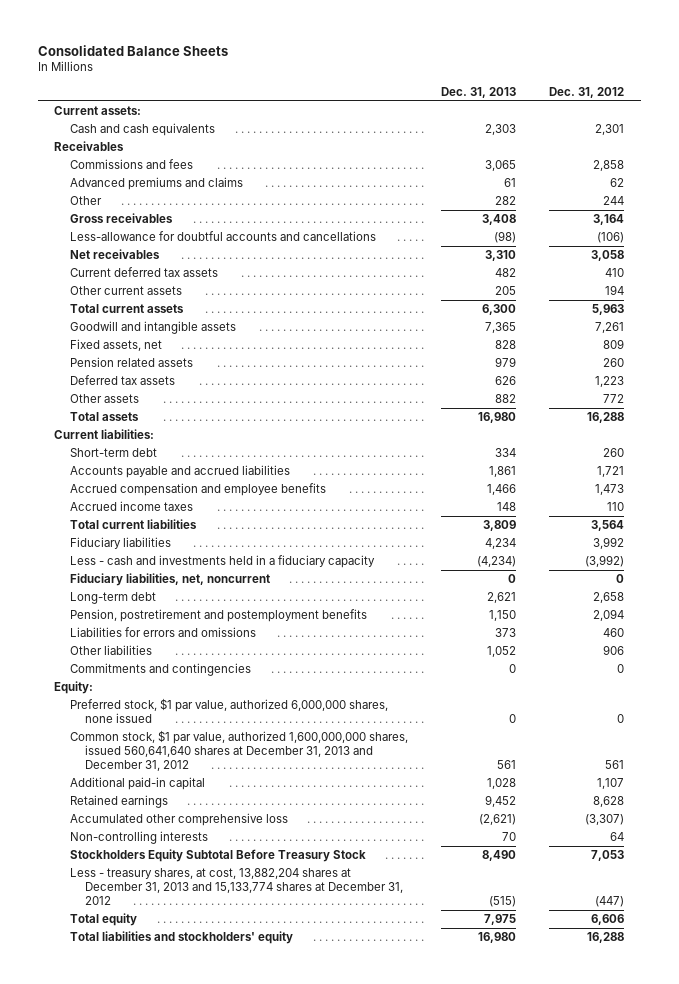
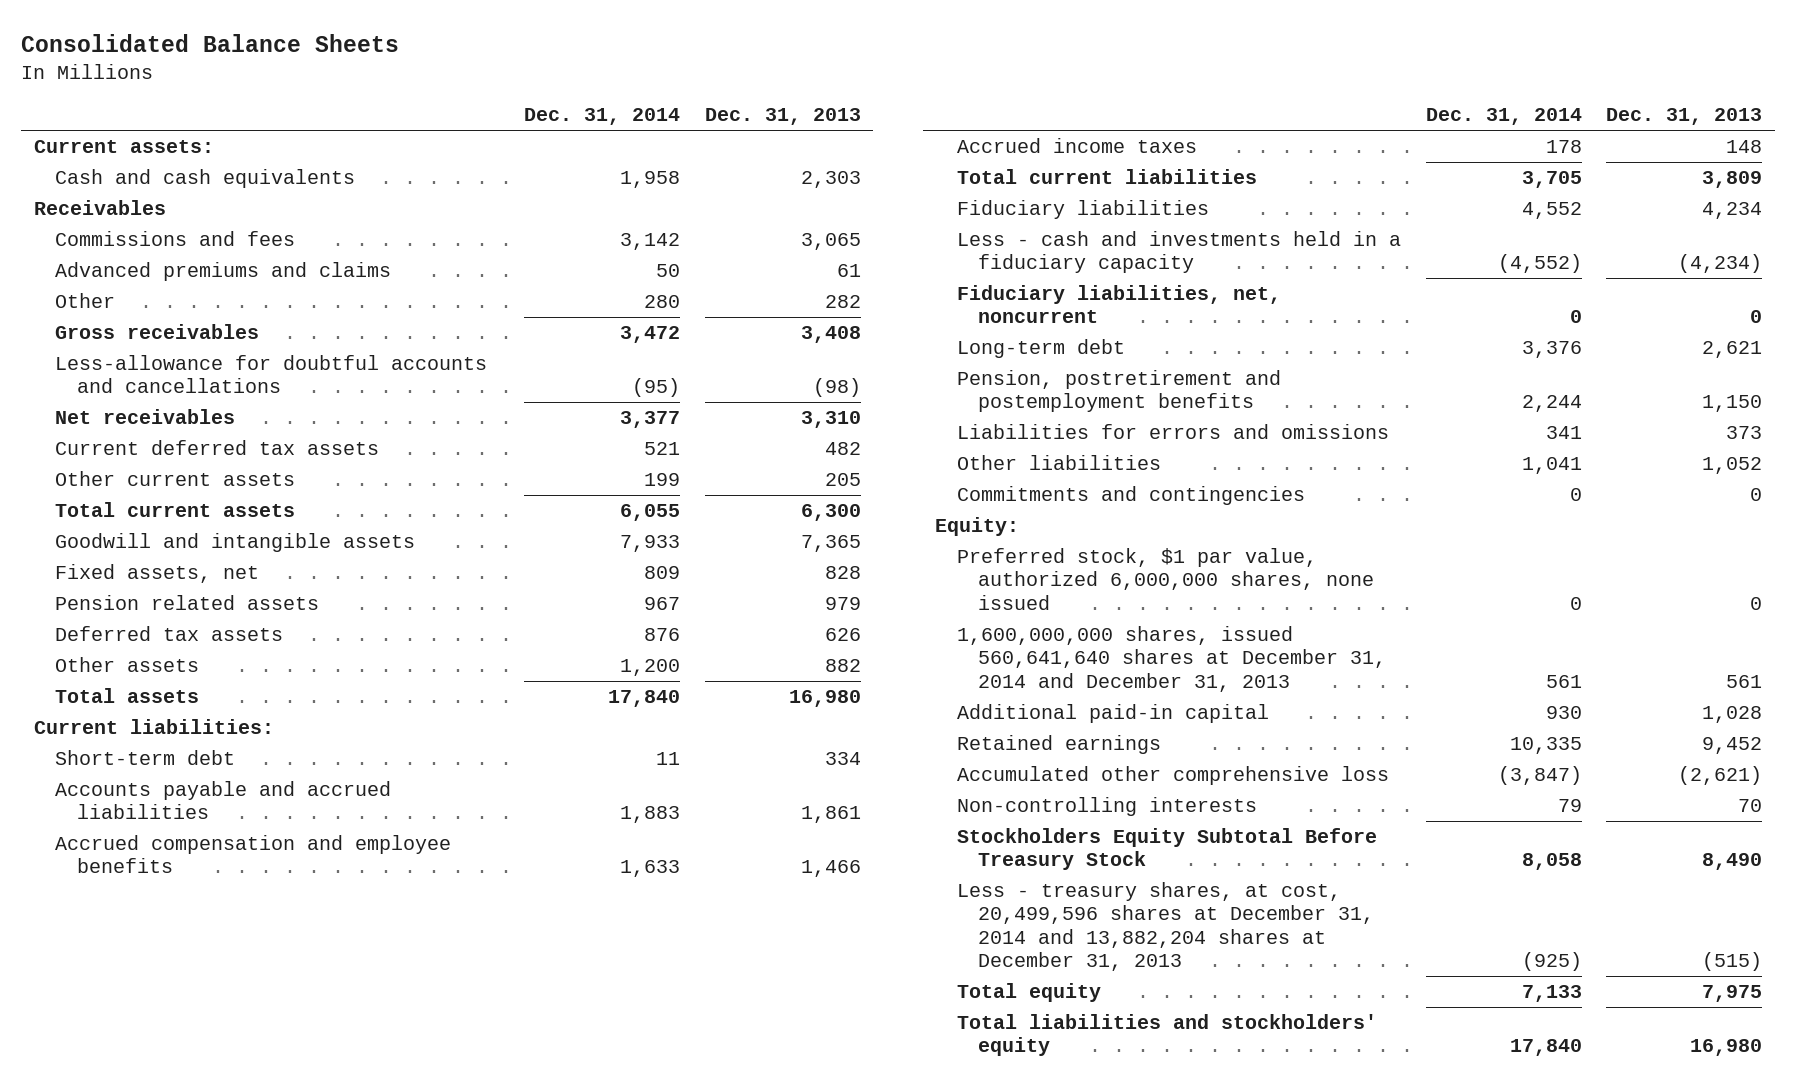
[549,87,625,99] Dec. 31, 2012 -> none
none -> [524,108,681,126] Dec. 31, 2014
[69,730,408,772] Common stock, $1 par value, authorized 1,600,000,000 shares, issued 560,641,640 shares at December 31, 2013 and December 31, 2012 -> [956,626,1387,692] 1,600,000,000 shares, issued 560,641,640 shares at December 31, 2014 and December 31, 2013
[69,868,403,906] Less - treasury shares, at cost, 13,882,204 shares at December 31, 2013 and 15,133,774 shares at December 31, 2012 -> [956,882,1375,971] Less - treasury shares, at cost, 20,499,596 shares at December 31, 2014 and 13,882,204 shares at December 31, 2013

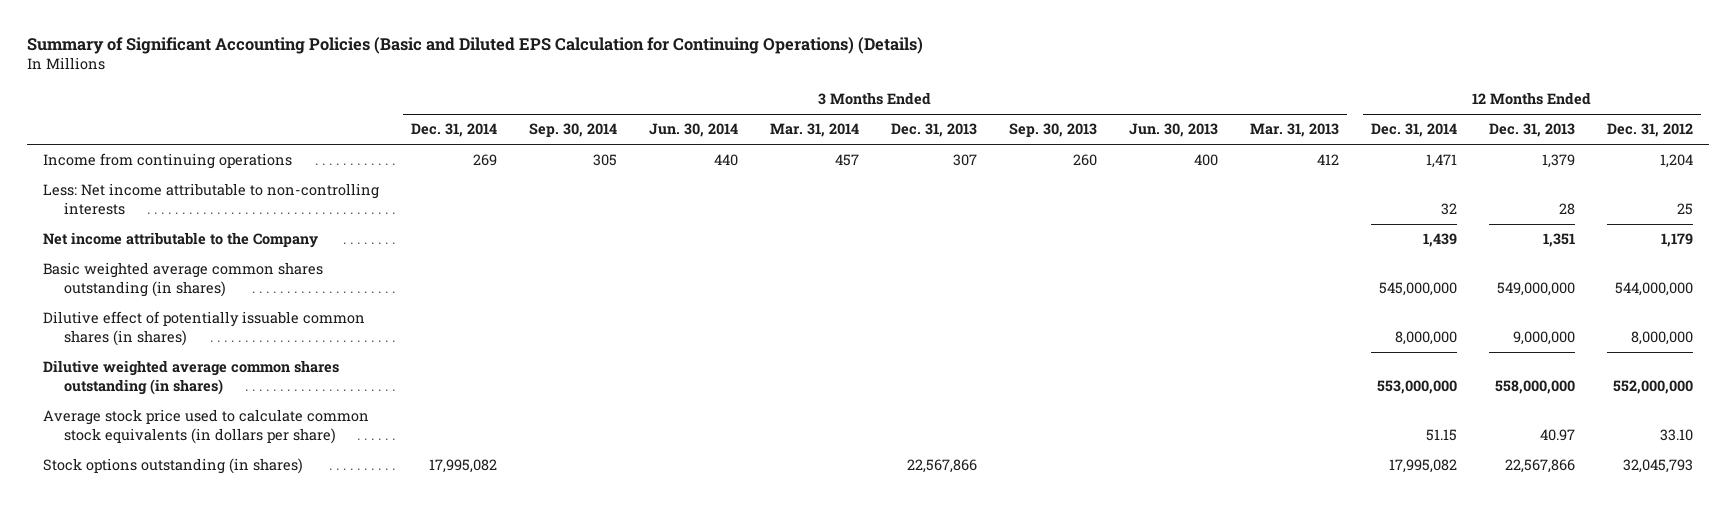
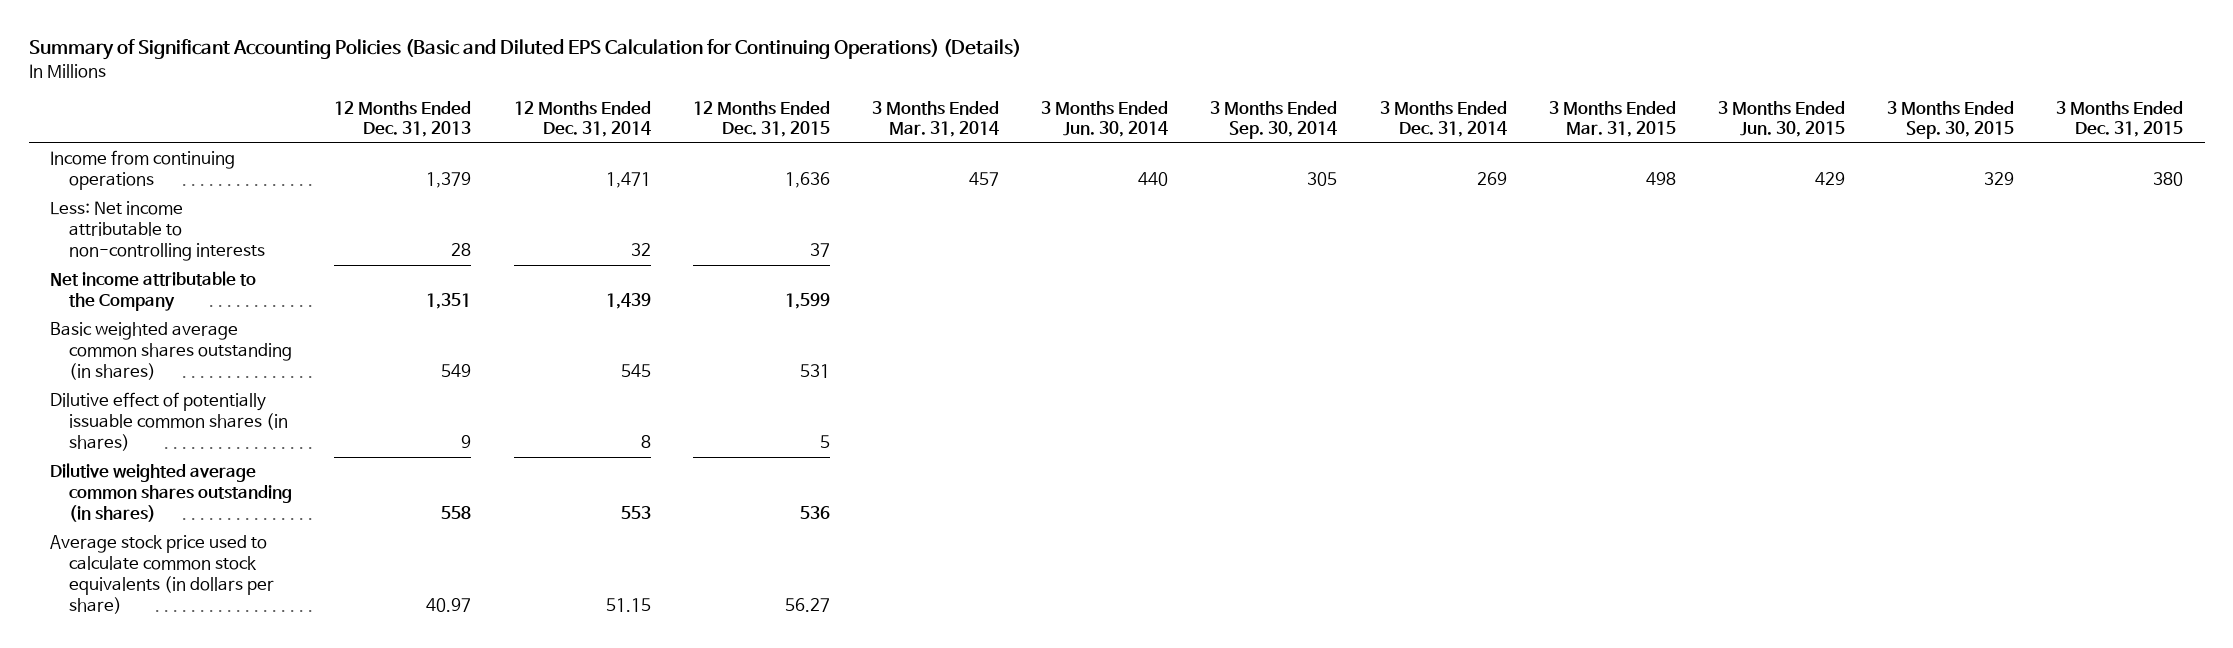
[891,123,978,138] Dec. 31, 2013 -> none
[1009,123,1098,138] Sep. 30, 2013 -> none
[1129,123,1219,138] Jun. 30, 2013 -> none
[1250,123,1340,138] Mar. 31, 2013 -> none
[1607,123,1694,138] Dec. 31, 2012 -> none
none -> [692,100,830,138] 12 Months Ended Dec. 31, 2015
none -> [1548,100,1676,138] 3 Months Ended Mar. 31, 2015
none -> [1718,100,1846,138] 3 Months Ended Jun. 30, 2015
none -> [1887,100,2015,140] 3 Months Ended Sep. 30, 2015
none -> [2056,100,2184,138] 3 Months Ended Dec. 31, 2015
[1379,282,1458,297] 545,000,000 -> [620,363,651,377] 545
[1497,282,1576,297] 549,000,000 -> [441,363,472,377] 549
[1395,331,1458,346] 8,000,000 -> [640,434,651,448] 8
[1513,331,1576,346] 9,000,000 -> [461,434,472,448] 9
[1377,380,1458,395] 553,000,000 -> [620,505,651,519] 553
[1495,380,1576,395] 558,000,000 -> [441,505,472,520] 558
[43,458,304,475] Stock options outstanding (in shares) -> none

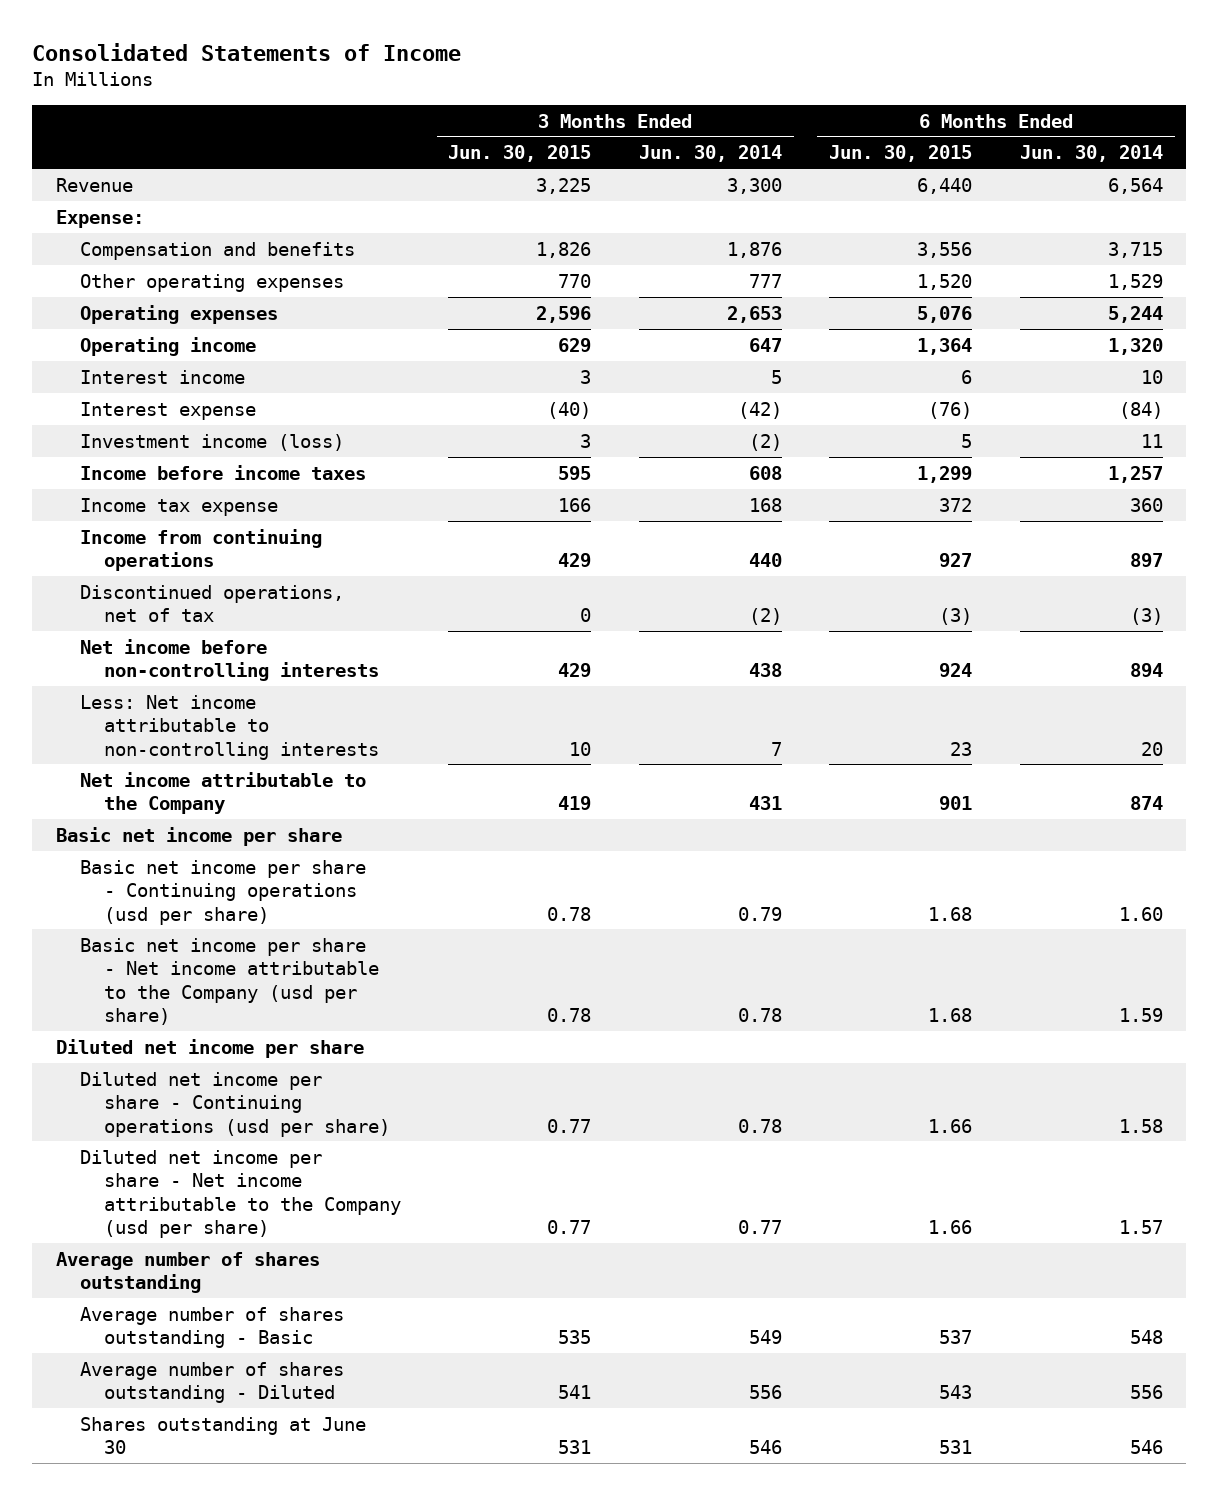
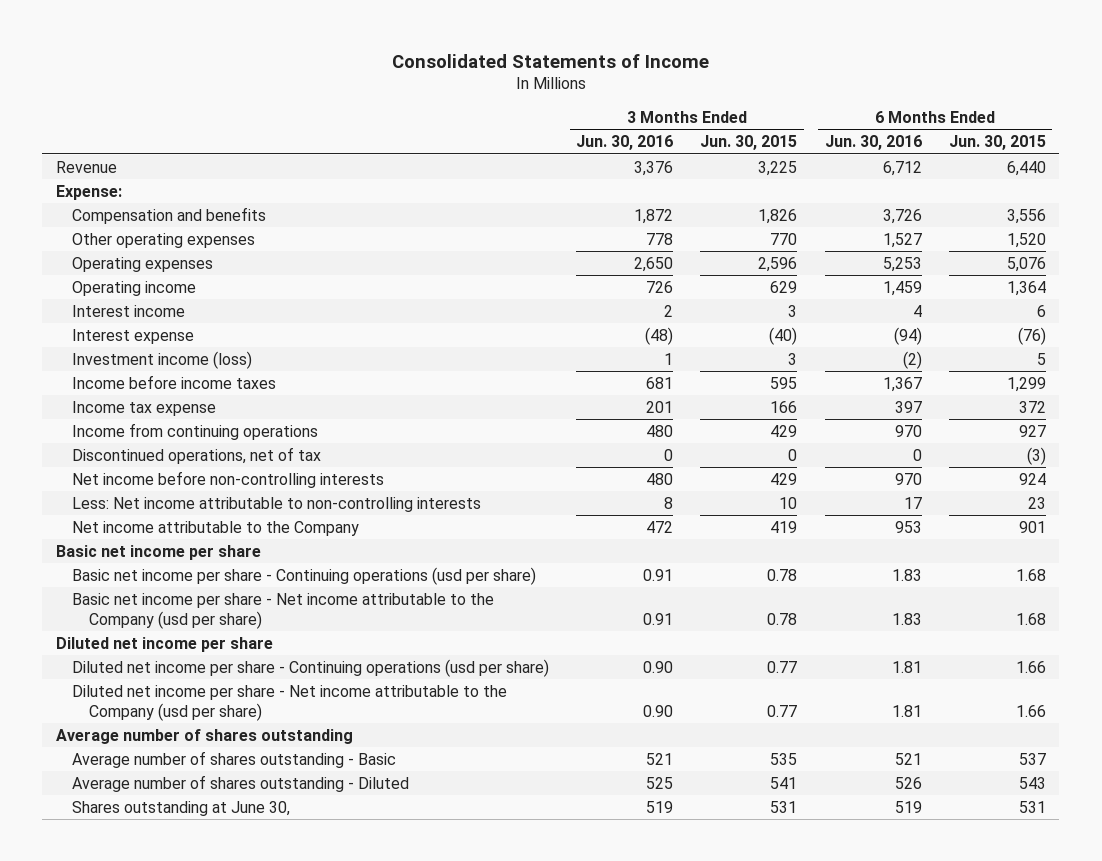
[638,145,782,163] Jun. 30, 2014 -> none
[1019,145,1163,163] Jun. 30, 2014 -> none
none -> [576,135,674,151] Jun. 30, 2016
none -> [824,135,922,151] Jun. 30, 2016
[79,1416,366,1455] Shares outstanding at June 30 -> [72,800,291,816] Shares outstanding at June 30,

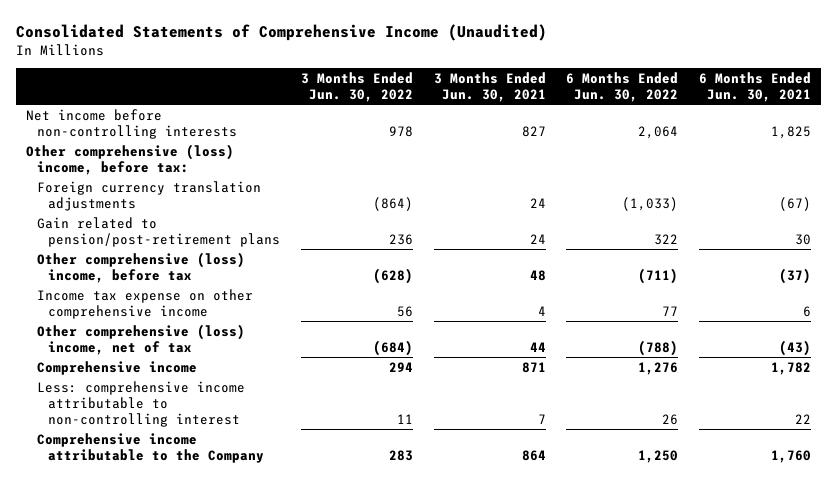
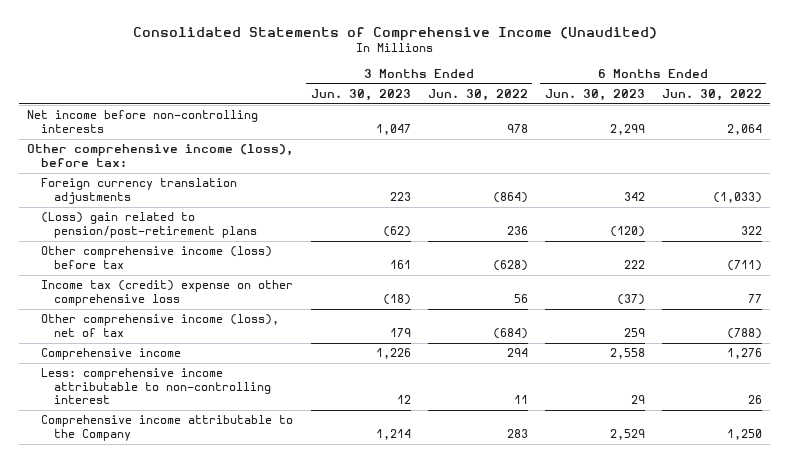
[433,71,546,103] 3 Months Ended Jun. 30, 2021 -> none
[699,71,812,103] 6 Months Ended Jun. 30, 2021 -> none
none -> [310,88,411,101] Jun. 30, 2023
none -> [544,88,645,101] Jun. 30, 2023
[25,143,234,175] Other comprehensive (loss) income, before tax: -> [27,144,294,167] Other comprehensive income (loss), before tax:
[37,216,281,247] Gain related to pension/post-retirement plans -> [40,212,257,238] (Loss) gain related to pension/post-retirement plans
[37,251,246,283] Other comprehensive (loss) income, before tax -> [40,246,272,269] Other comprehensive income (loss) before tax
[37,288,254,319] Income tax expense on other comprehensive income -> [40,280,293,306] Income tax (credit) expense on other comprehensive loss
[37,323,246,355] Other comprehensive (loss) income, net of tax -> [40,314,279,337] Other comprehensive income (loss), net of tax

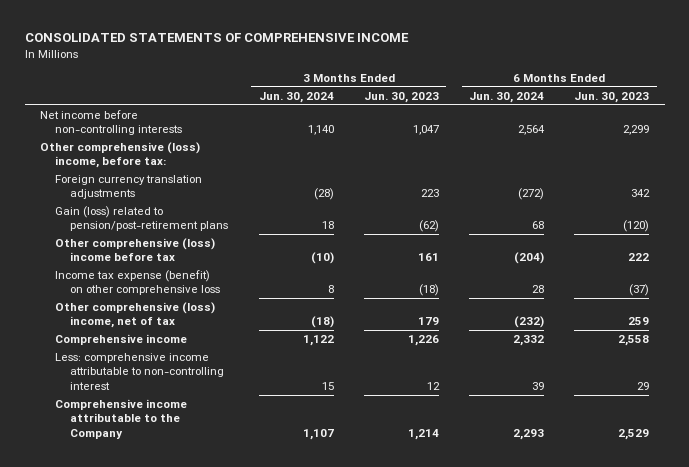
[132,26,657,41] Consolidated Statements of Comprehensive Income (Unaudited) -> [24,33,409,43] CONSOLIDATED STATEMENTS OF COMPREHENSIVE INCOME
[427,88,528,101] Jun. 30, 2022 -> none
[661,88,762,101] Jun. 30, 2022 -> none
none -> [258,91,334,103] Jun. 30, 2024
none -> [469,91,545,103] Jun. 30, 2024
[27,144,294,167] Other comprehensive income (loss), before tax: -> [39,141,200,169] Other comprehensive (loss) income, before tax:
[40,212,257,238] (Loss) gain related to pension/post-retirement plans -> [55,205,229,232] Gain (loss) related to pension/post-retirement plans
[40,246,272,269] Other comprehensive income (loss) before tax -> [55,237,216,262] Other comprehensive (loss) income before tax
[40,280,293,306] Income tax (credit) expense on other comprehensive loss -> [55,269,221,296] Income tax expense (benefit) on other comprehensive loss
[40,314,279,337] Other comprehensive income (loss), net of tax -> [55,301,216,329] Other comprehensive (loss) income, net of tax

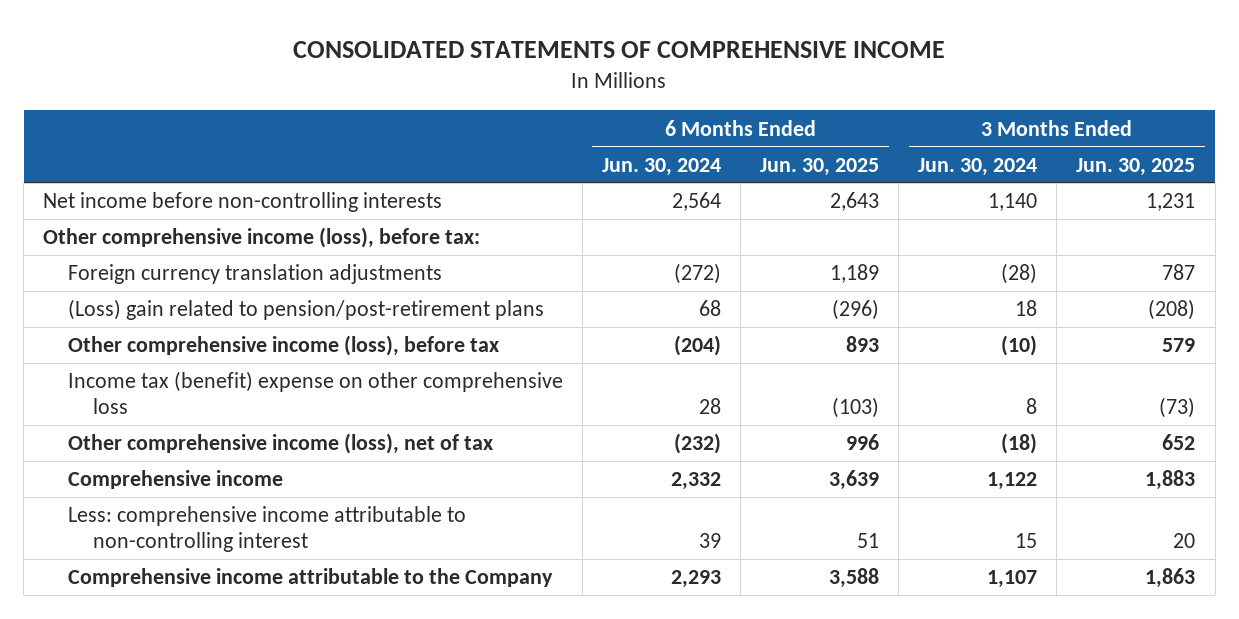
[363,91,439,103] Jun. 30, 2023 -> none
[574,91,650,103] Jun. 30, 2023 -> none
none -> [760,157,880,176] Jun. 30, 2025
none -> [1076,157,1196,176] Jun. 30, 2025
[39,141,200,169] Other comprehensive (loss) income, before tax: -> [43,227,481,249] Other comprehensive income (loss), before tax:
[55,205,229,232] Gain (loss) related to pension/post-retirement plans -> [68,299,545,321] (Loss) gain related to pension/post-retirement plans
[55,237,216,262] Other comprehensive (loss) income before tax -> [68,335,500,357] Other comprehensive income (loss), before tax
[55,269,221,296] Income tax expense (benefit) on other comprehensive loss -> [68,371,564,415] Income tax (benefit) expense on other comprehensive loss
[55,301,216,329] Other comprehensive (loss) income, net of tax -> [68,433,494,455] Other comprehensive income (loss), net of tax

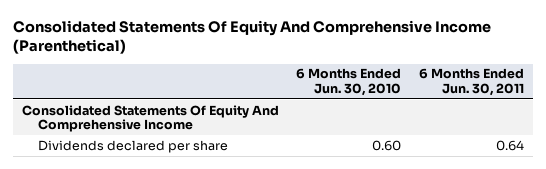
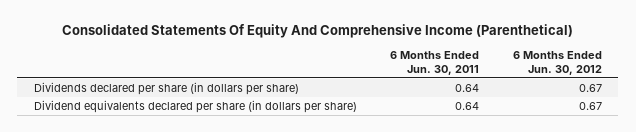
[296,68,402,96] 6 Months Ended Jun. 30, 2010 -> none
none -> [512,51,602,75] 6 Months Ended Jun. 30, 2012
[21,104,279,133] Consolidated Statements Of Equity And Comprehensive Income -> none
[38,139,229,153] Dividends declared per share -> [34,82,300,96] Dividends declared per share (in dollars per share)
none -> [34,100,358,114] Dividend equivalents declared per share (in dollars per share)

